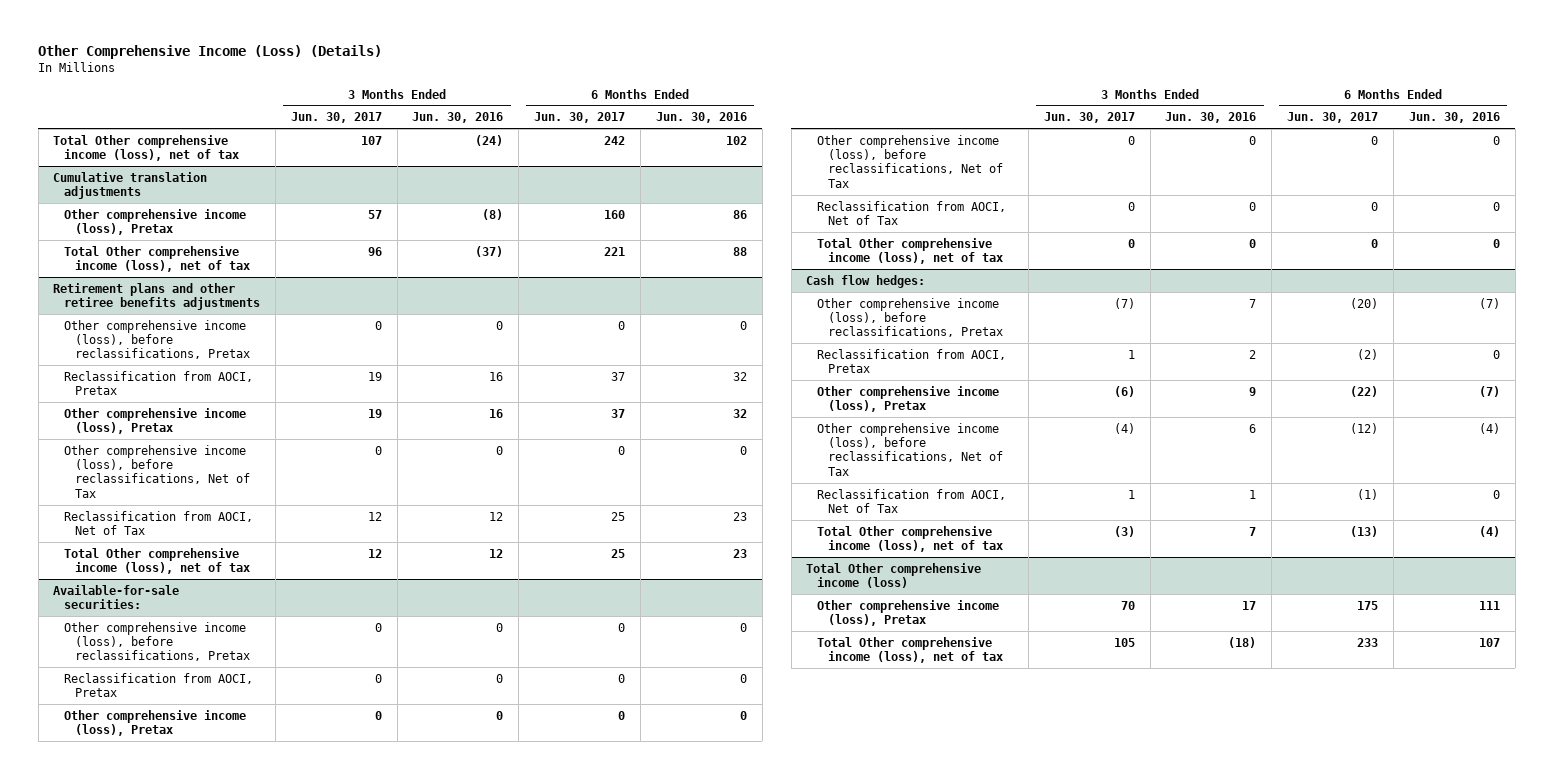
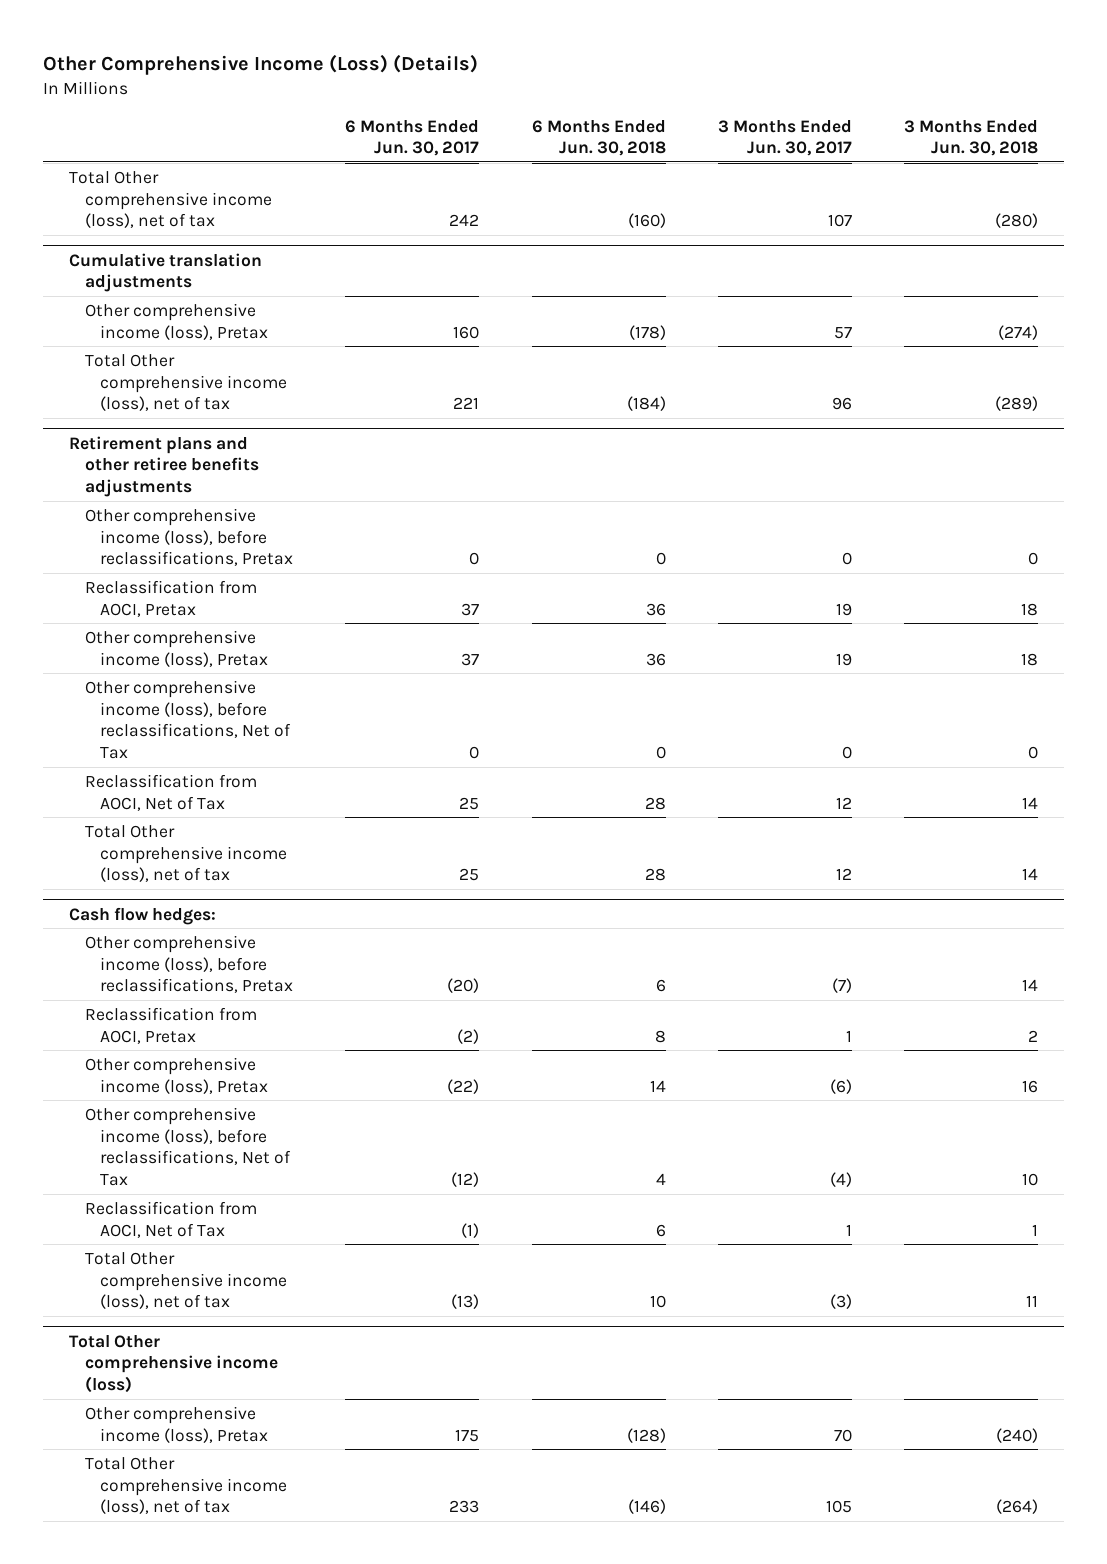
[412,112,504,124] Jun. 30, 2016 -> none
[655,112,747,124] Jun. 30, 2016 -> none
none -> [531,119,666,157] 6 Months Ended Jun. 30, 2018
none -> [904,119,1039,157] 3 Months Ended Jun. 30, 2018
[53,584,180,609] Available-for-sale securities: -> none
[64,621,250,662] Other comprehensive income (loss), before reclassifications, Pretax -> none
[64,672,254,697] Reclassification from AOCI, Pretax -> none
[64,709,247,736] Other comprehensive income (loss), Pretax -> none
[817,134,1003,188] Other comprehensive income (loss), before reclassifications, Net of Tax -> none
[817,200,1007,225] Reclassification from AOCI, Net of Tax -> none
[817,237,1003,264] Total Other comprehensive income (loss), net of tax -> none

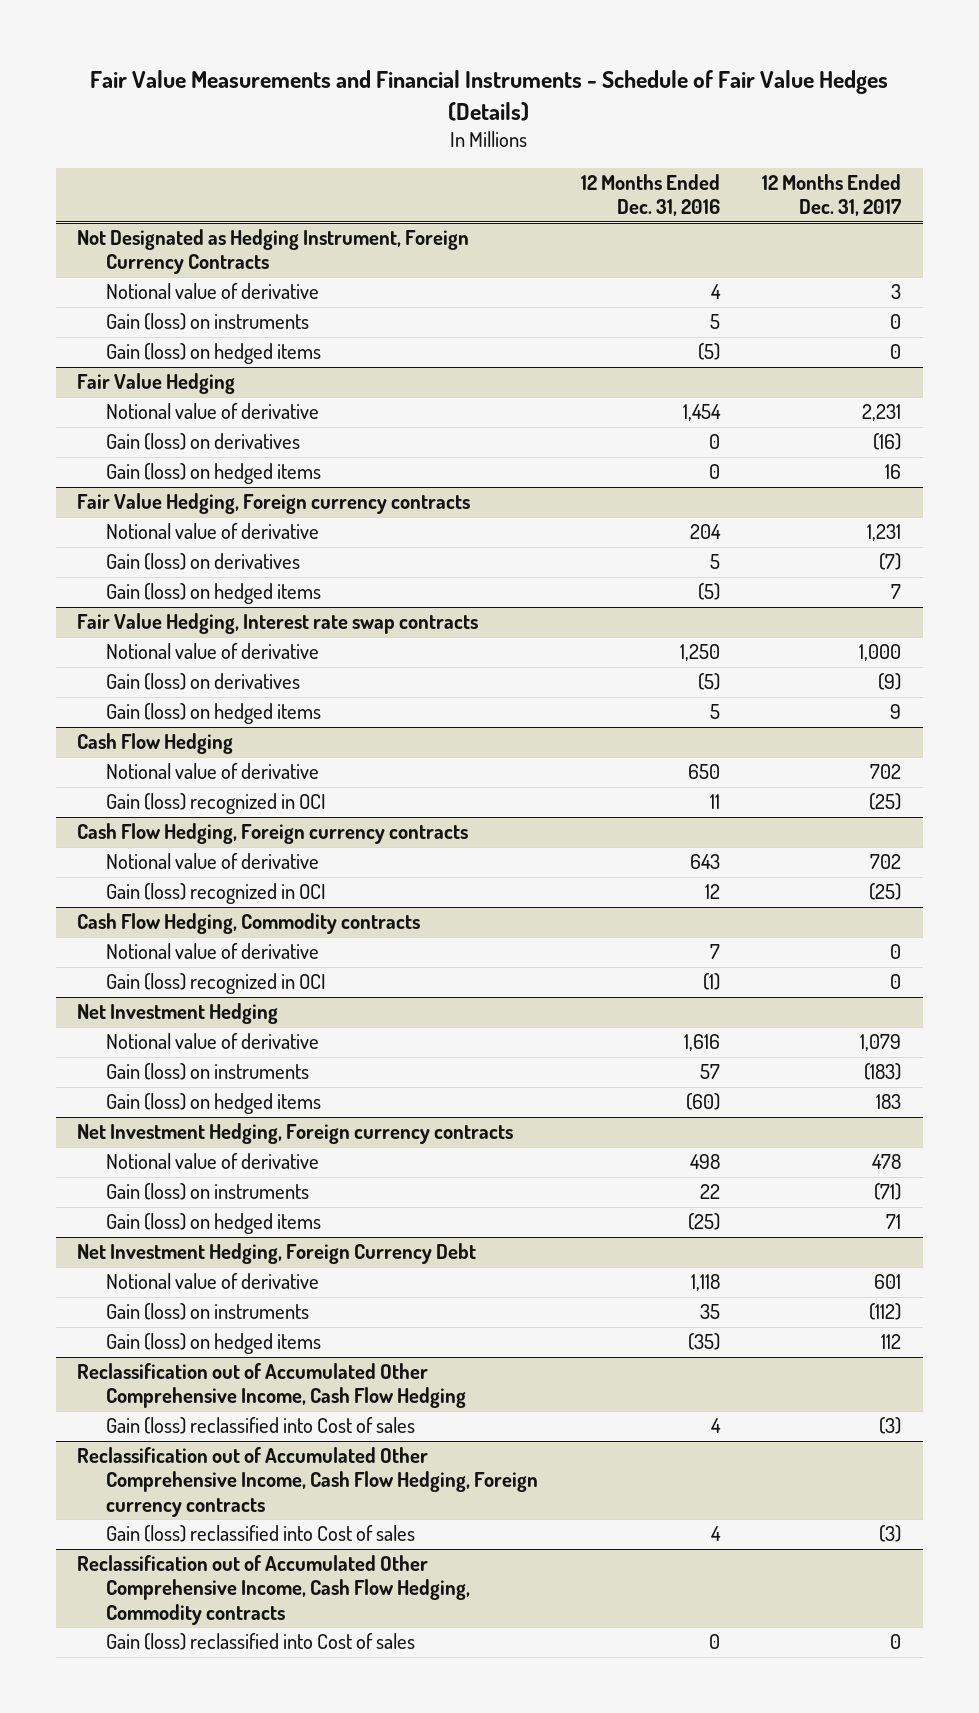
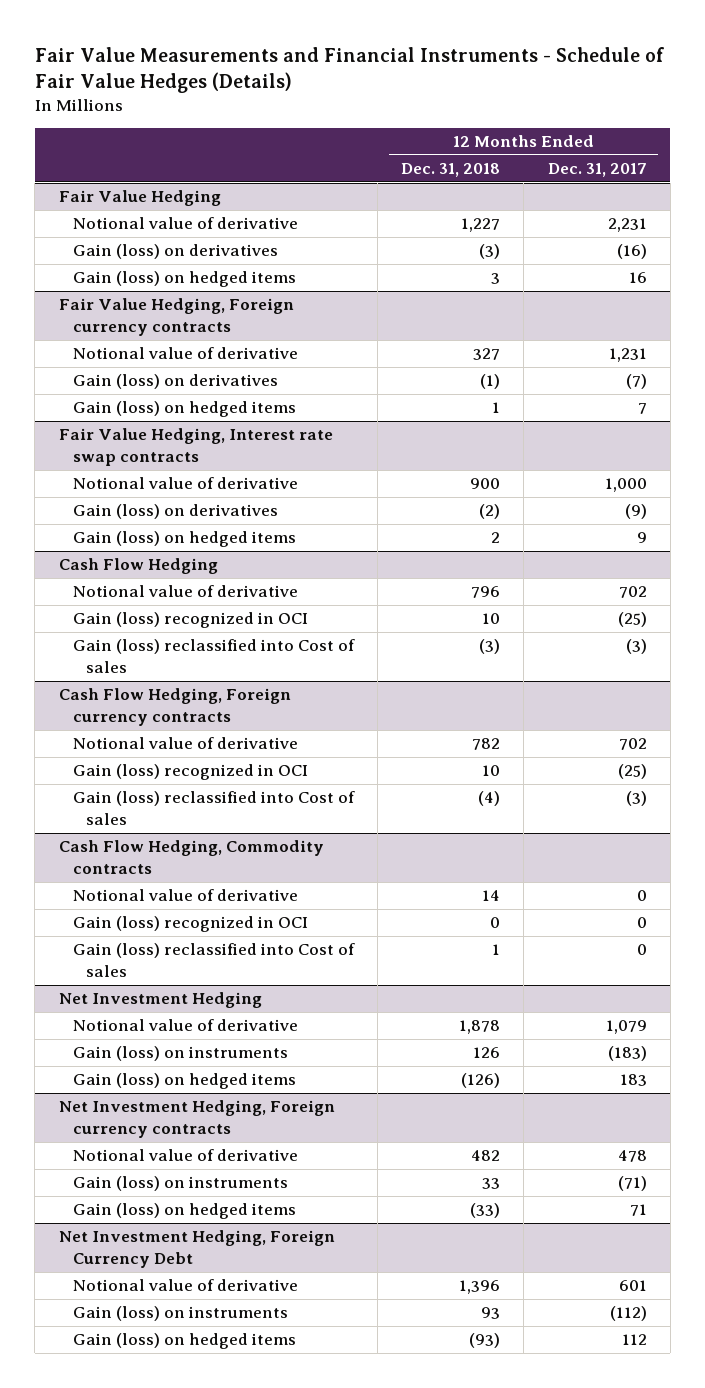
[580,174,720,217] 12 Months Ended Dec. 31, 2016 -> none
none -> [401,163,501,178] Dec. 31, 2018
[77,229,470,275] Not Designated as Hedging Instrument, Foreign Currency Contracts -> none
[106,283,320,300] Notional value of derivative -> none
[106,313,310,331] Gain (loss) on instruments -> none
[106,343,322,365] Gain (loss) on hedged items -> none
none -> [72,639,355,674] Gain (loss) reclassified into Cost of sales
none -> [72,791,355,826] Gain (loss) reclassified into Cost of sales
none -> [72,943,355,978] Gain (loss) reclassified into Cost of sales
[77,1363,467,1409] Reclassification out of Accumulated Other Comprehensive Income, Cash Flow Hedging -> none
[106,1417,416,1435] Gain (loss) reclassified into Cost of sales -> none
[77,1447,539,1517] Reclassification out of Accumulated Other Comprehensive Income, Cash Flow Hedging, Foreign currency contracts -> none
[106,1525,416,1543] Gain (loss) reclassified into Cost of sales -> none
[77,1555,471,1625] Reclassification out of Accumulated Other Comprehensive Income, Cash Flow Hedging, Commodity contracts -> none
[106,1633,416,1651] Gain (loss) reclassified into Cost of sales -> none

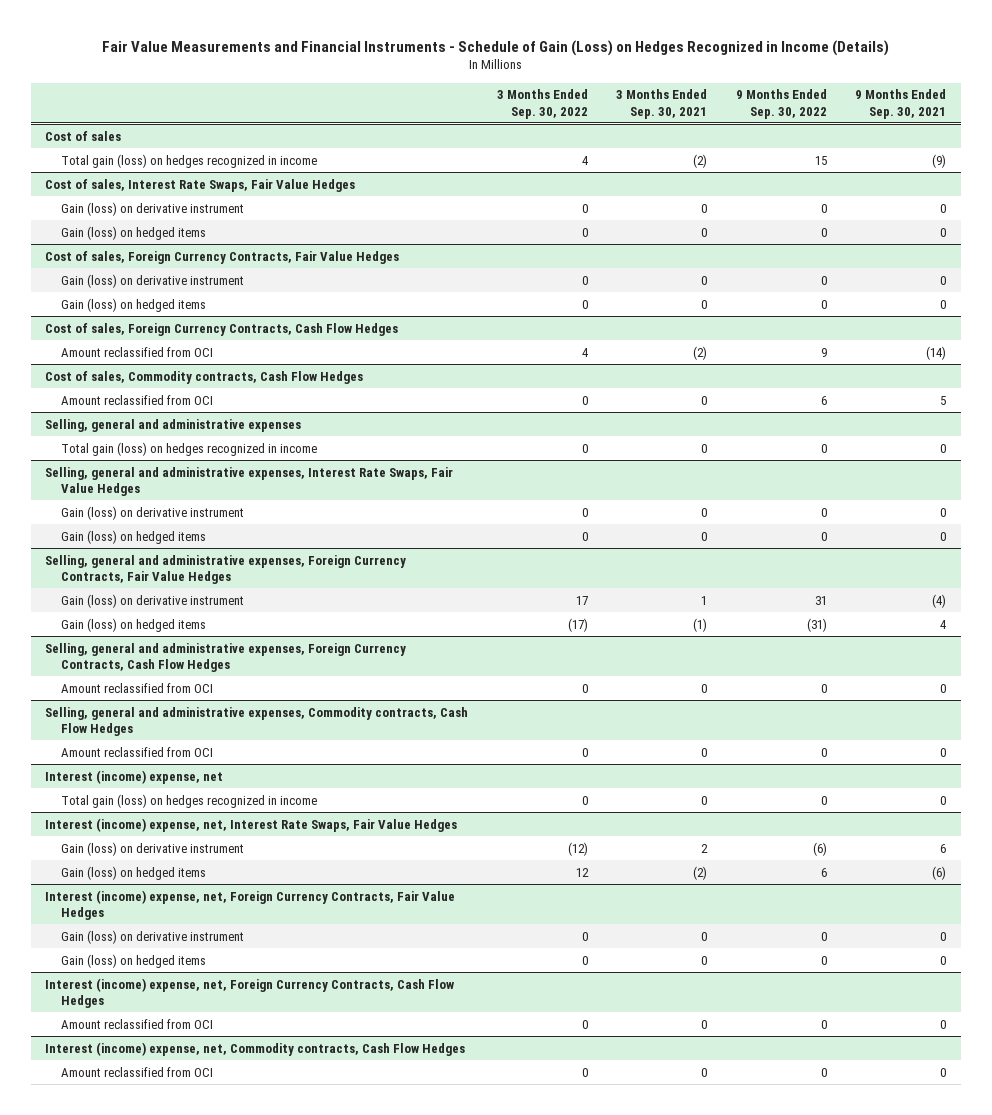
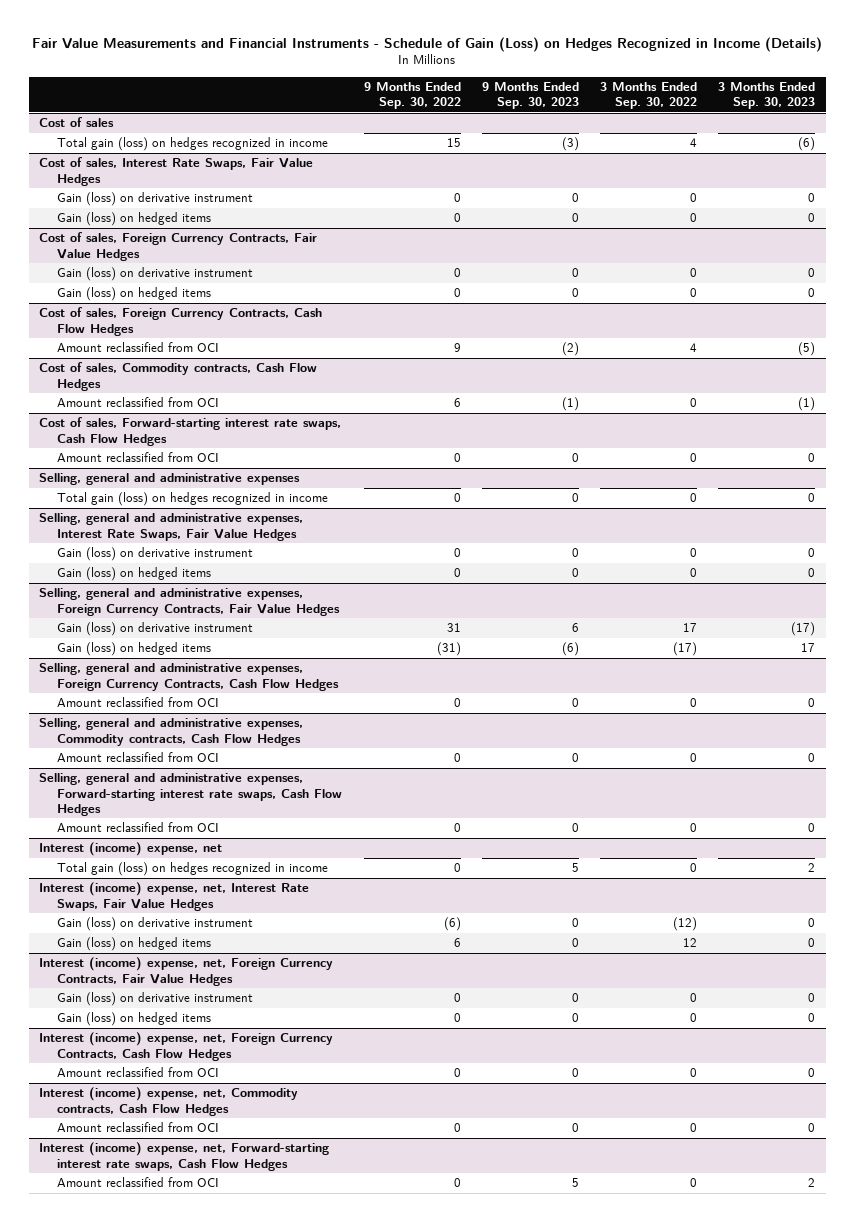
[616,89,708,119] 3 Months Ended Sep. 30, 2021 -> none
[855,89,947,119] 9 Months Ended Sep. 30, 2021 -> none
none -> [481,81,579,110] 9 Months Ended Sep. 30, 2023
none -> [718,81,816,110] 3 Months Ended Sep. 30, 2023
none -> [39,417,342,446] Cost of sales, Forward-starting interest rate swaps, Cash Flow Hedges
none -> [57,452,220,463] Amount reclassified from OCI
none -> [39,773,343,816] Selling, general and administrative expenses, Forward-starting interest rate swaps, Cash Flow Hedges
none -> [57,822,220,833] Amount reclassified from OCI
none -> [39,1142,330,1171] Interest (income) expense, net, Forward-starting interest rate swaps, Cash Flow Hedges
none -> [57,1177,220,1188] Amount reclassified from OCI

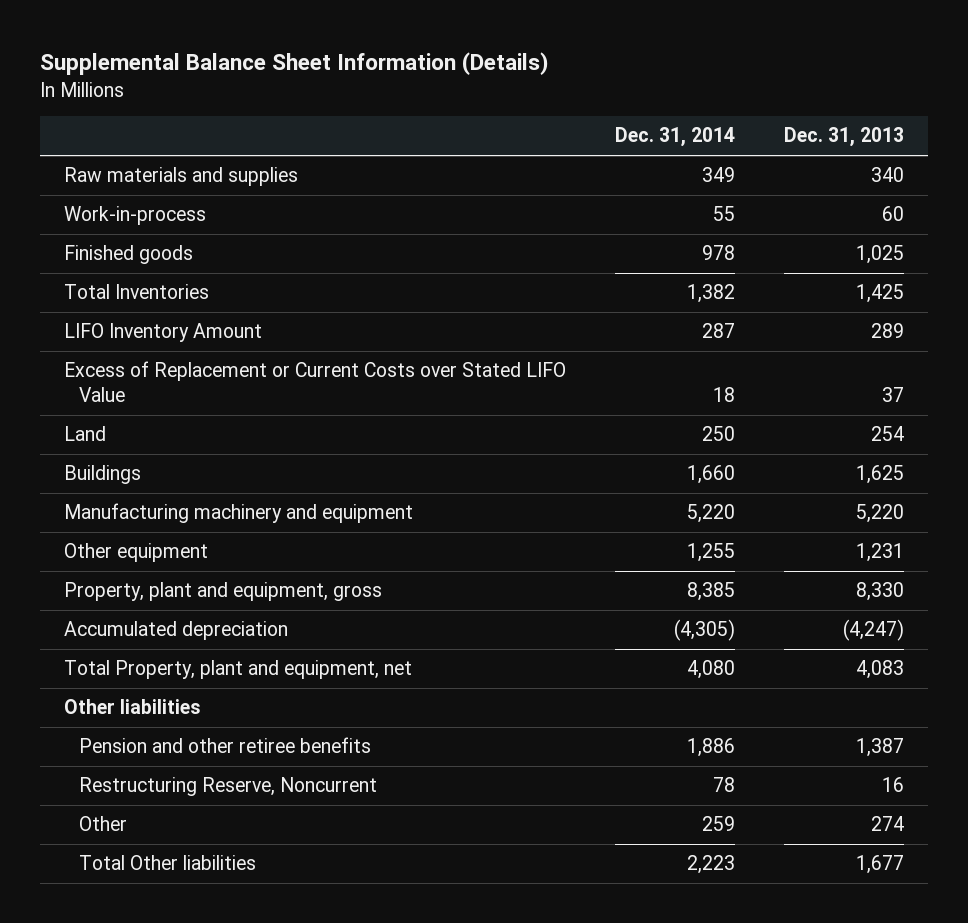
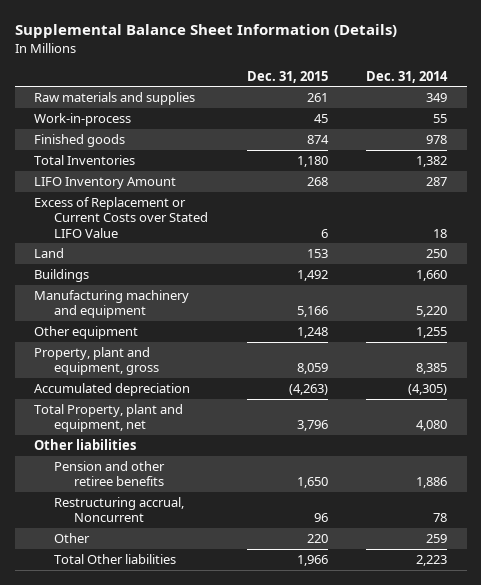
[783,127,904,148] Dec. 31, 2013 -> none
none -> [246,70,328,83] Dec. 31, 2015
[78,777,377,797] Restructuring Reserve, Noncurrent -> [54,496,185,523] Restructuring accrual, Noncurrent

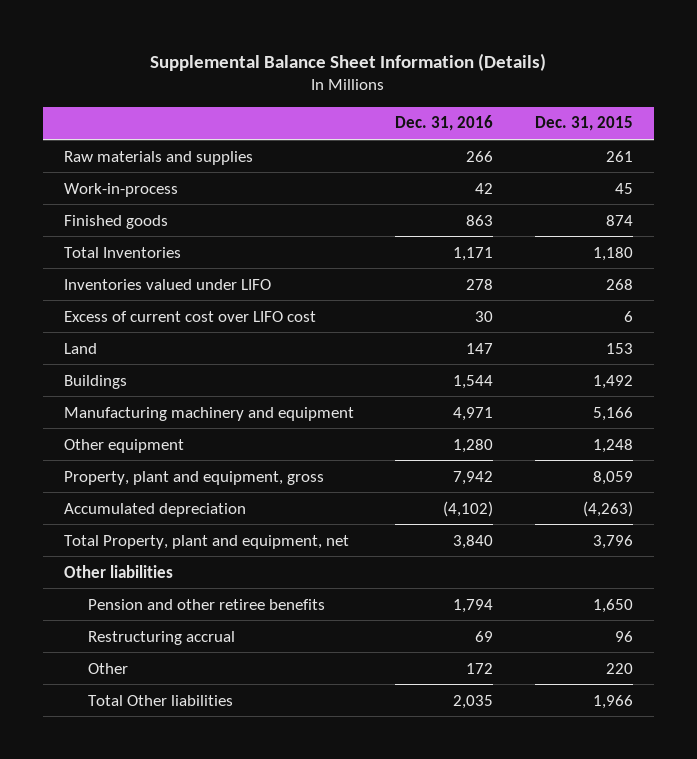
[366,70,449,83] Dec. 31, 2014 -> none
none -> [395,115,494,132] Dec. 31, 2016
[33,176,176,189] LIFO Inventory Amount -> [63,278,271,290] Inventories valued under LIFO
[33,196,209,238] Excess of Replacement or Current Costs over Stated LIFO Value -> [63,310,316,322] Excess of current cost over LIFO cost
[54,496,185,523] Restructuring accrual, Noncurrent -> [87,630,235,645] Restructuring accrual

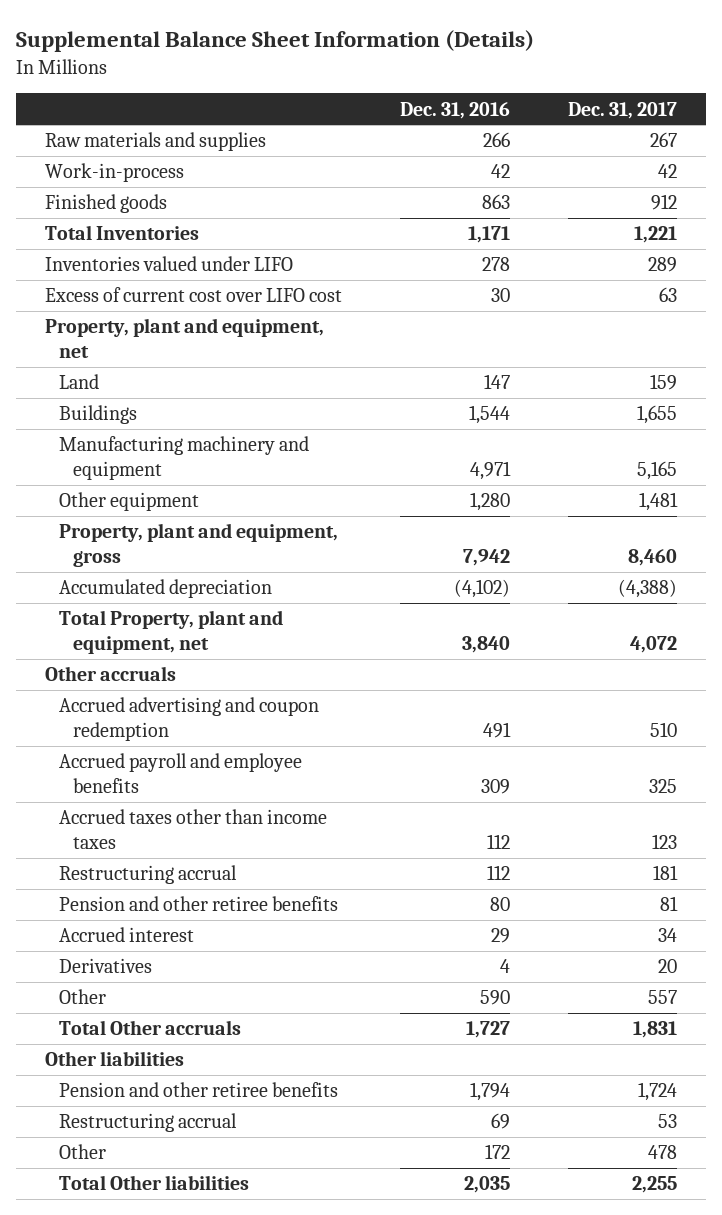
[535,116,634,132] Dec. 31, 2015 -> none
none -> [568,101,678,119] Dec. 31, 2017
none -> [45,318,325,358] Property, plant and equipment, net
none -> [45,666,177,682] Other accruals
none -> [59,697,320,741] Accrued advertising and coupon redemption
none -> [59,753,303,793] Accrued payroll and employee benefits
none -> [59,809,328,849] Accrued taxes other than income taxes
none -> [59,865,238,885] Restructuring accrual
none -> [59,896,339,912] Pension and other retiree benefits
none -> [59,927,195,943] Accrued interest
none -> [59,958,153,974] Derivatives
none -> [59,989,107,1005] Other
none -> [59,1020,242,1036] Total Other accruals

